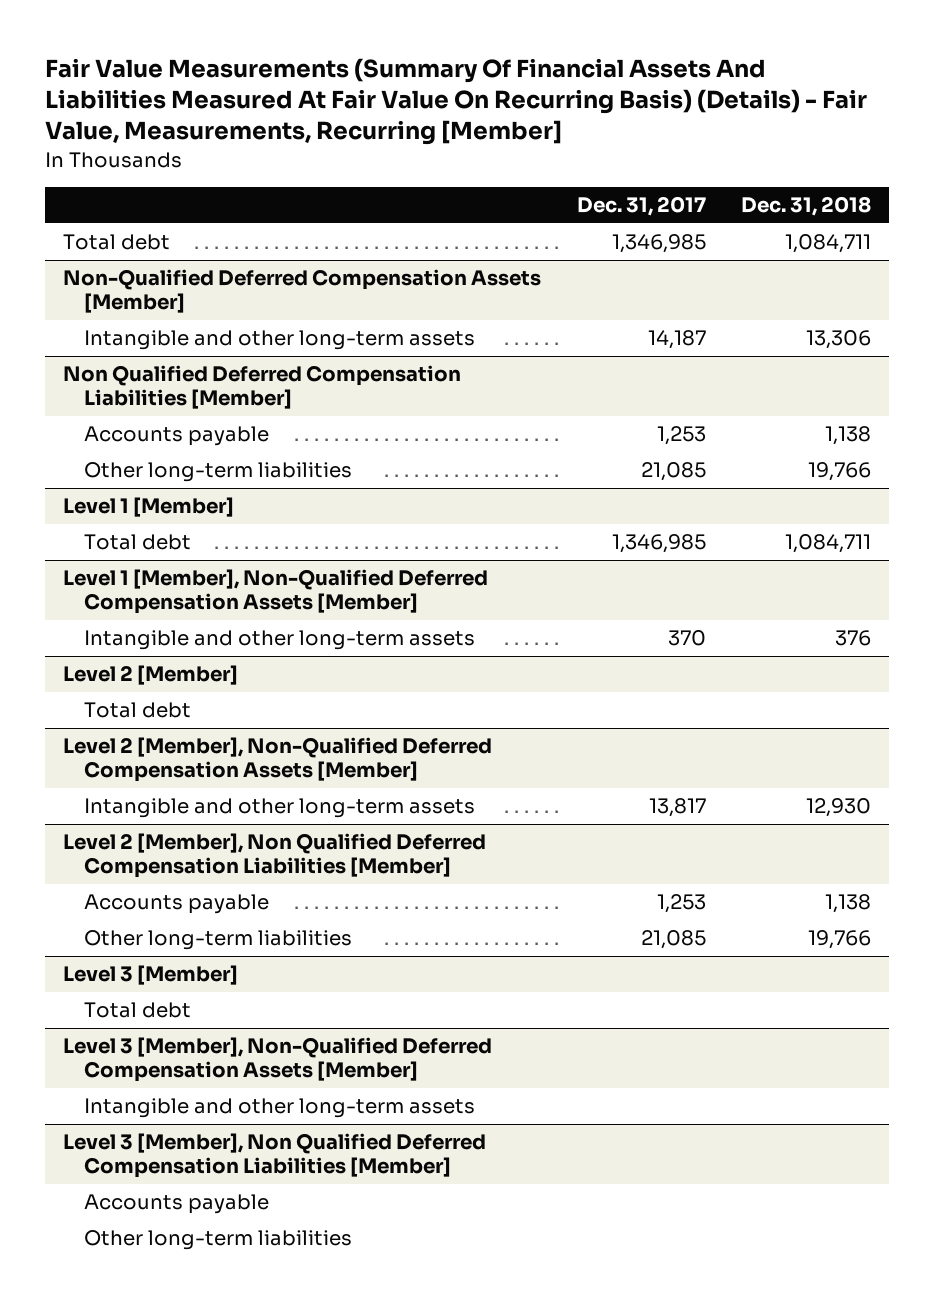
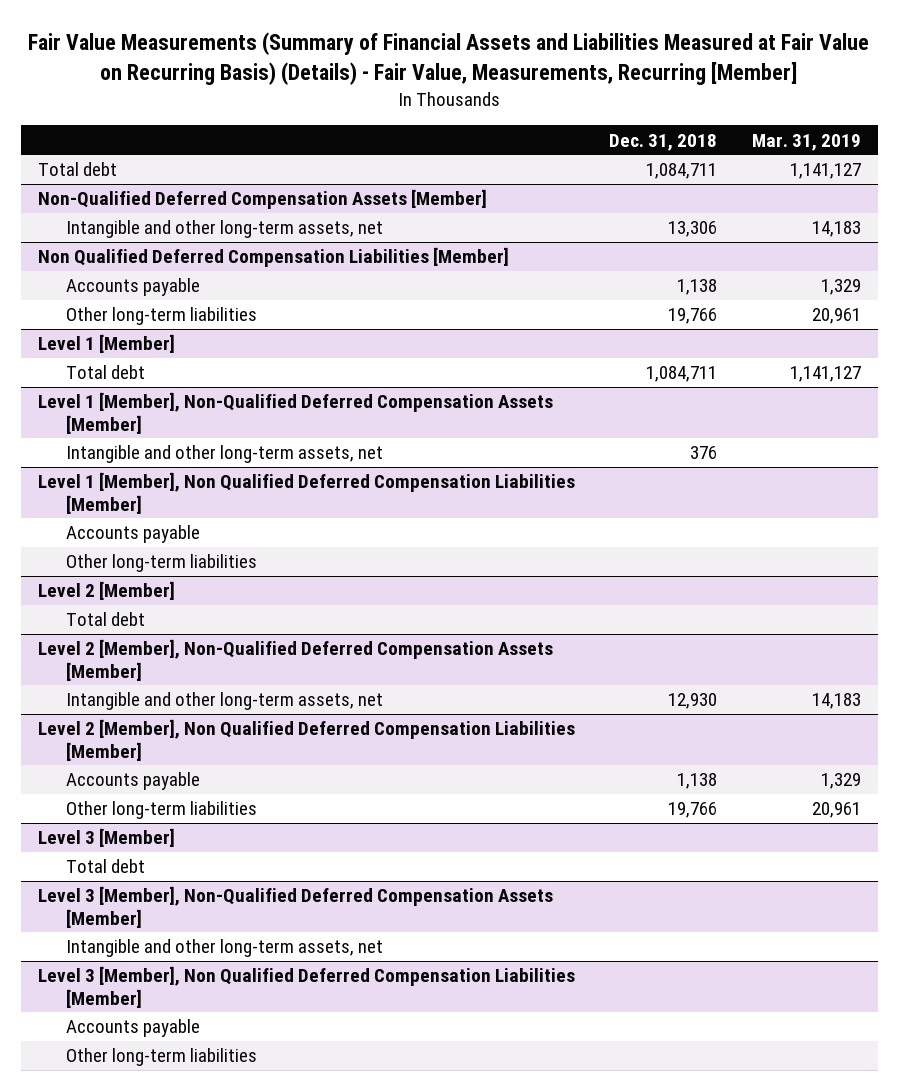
[45,57,868,146] Fair Value Measurements (Summary Of Financial Assets And Liabilities Measured At Fair Value On Recurring Basis) (Details) - Fair Value, Measurements, Recurring [Member] -> [28,32,870,86] Fair Value Measurements (Summary of Financial Assets and Liabilities Measured at Fair Value on Recurring Basis) (Details) - Fair Value, Measurements, Recurring [Member]
[576,196,706,217] Dec. 31, 2017 -> none
none -> [752,133,862,151] Mar. 31, 2019
[83,330,475,351] Intangible and other long-term assets -> [66,220,384,239] Intangible and other long-term assets, net
[83,630,475,651] Intangible and other long-term assets -> [66,445,384,464] Intangible and other long-term assets, net
none -> [37,472,575,514] Level 1 [Member], Non Qualified Deferred Compensation Liabilities [Member]
none -> [66,525,201,544] Accounts payable
none -> [66,554,258,573] Other long-term liabilities
[83,798,475,819] Intangible and other long-term assets -> [66,692,384,711] Intangible and other long-term assets, net
[83,1098,475,1119] Intangible and other long-term assets -> [66,939,384,958] Intangible and other long-term assets, net

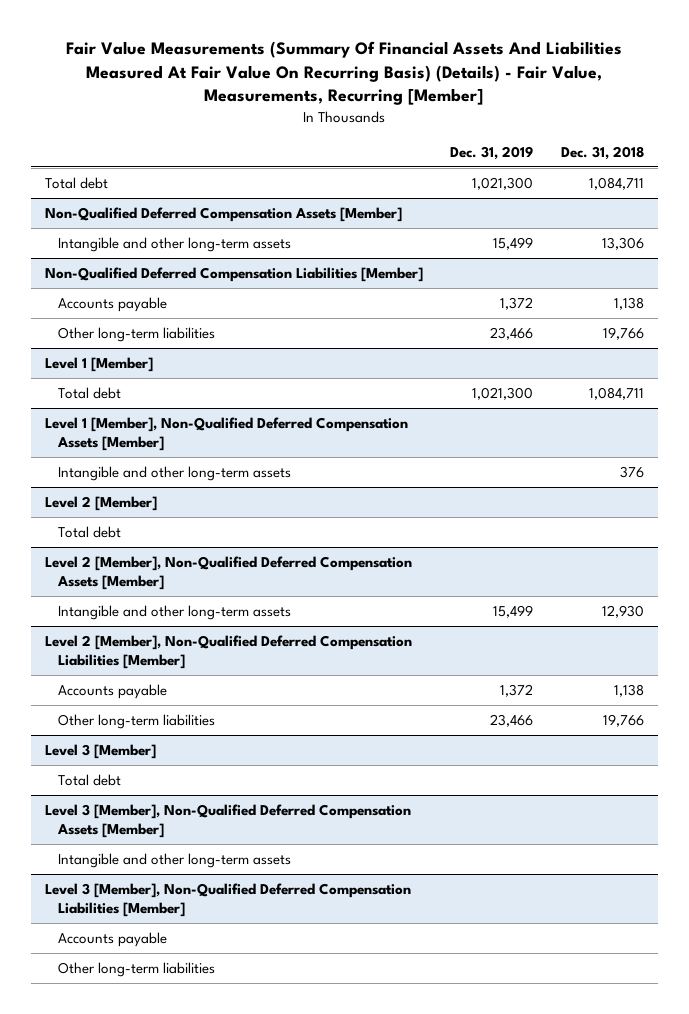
[28,32,870,86] Fair Value Measurements (Summary of Financial Assets and Liabilities Measured at Fair Value on Recurring Basis) (Details) - Fair Value, Measurements, Recurring [Member] -> [66,41,623,106] Fair Value Measurements (Summary Of Financial Assets And Liabilities Measured At Fair Value On Recurring Basis) (Details) - Fair Value, Measurements, Recurring [Member]
[752,133,862,151] Mar. 31, 2019 -> none
none -> [450,145,534,160] Dec. 31, 2019
[66,220,384,239] Intangible and other long-term assets, net -> [58,237,292,253] Intangible and other long-term assets
[37,247,509,268] Non Qualified Deferred Compensation Liabilities [Member] -> [44,267,423,283] Non-Qualified Deferred Compensation Liabilities [Member]
[37,472,575,514] Level 1 [Member], Non Qualified Deferred Compensation Liabilities [Member] -> none
[66,525,201,544] Accounts payable -> none
[66,554,258,573] Other long-term liabilities -> none
[66,445,384,464] Intangible and other long-term assets, net -> [58,466,292,482] Intangible and other long-term assets
[66,692,384,711] Intangible and other long-term assets, net -> [58,605,292,621] Intangible and other long-term assets
[37,719,575,761] Level 2 [Member], Non Qualified Deferred Compensation Liabilities [Member] -> [44,635,412,669] Level 2 [Member], Non-Qualified Deferred Compensation Liabilities [Member]
[66,939,384,958] Intangible and other long-term assets, net -> [58,853,292,869] Intangible and other long-term assets
[37,966,575,1008] Level 3 [Member], Non Qualified Deferred Compensation Liabilities [Member] -> [44,883,411,917] Level 3 [Member], Non-Qualified Deferred Compensation Liabilities [Member]

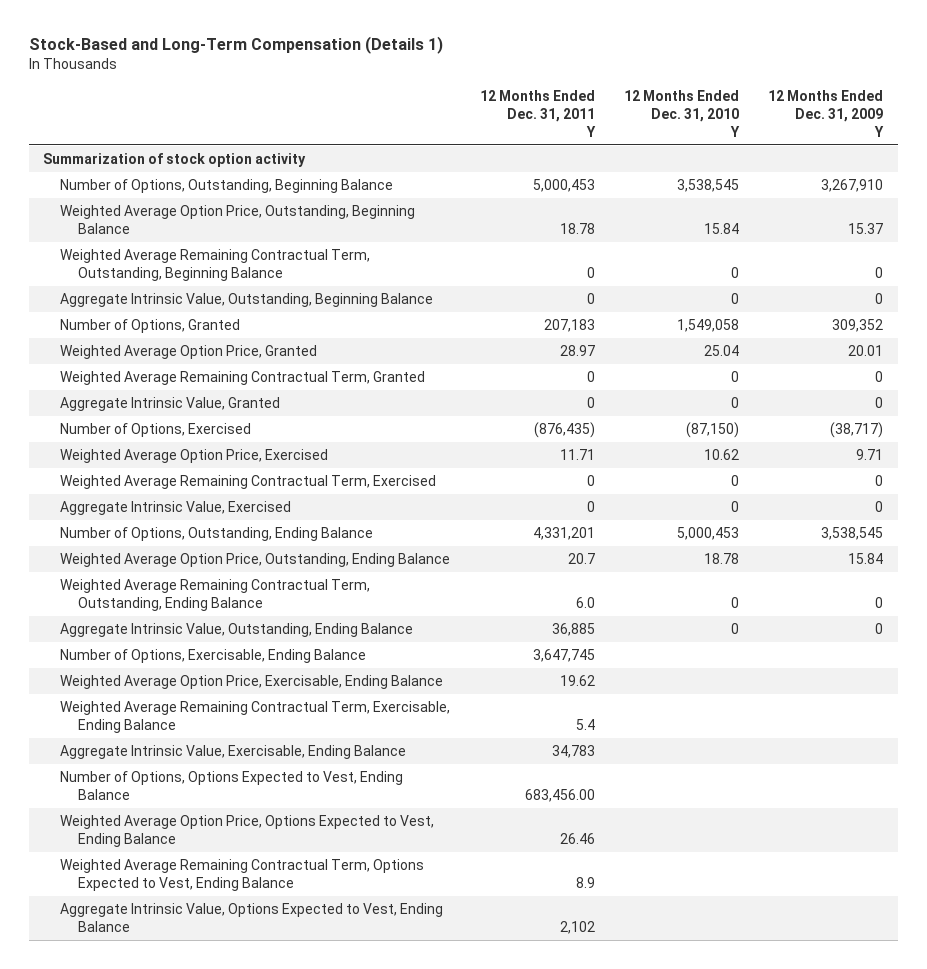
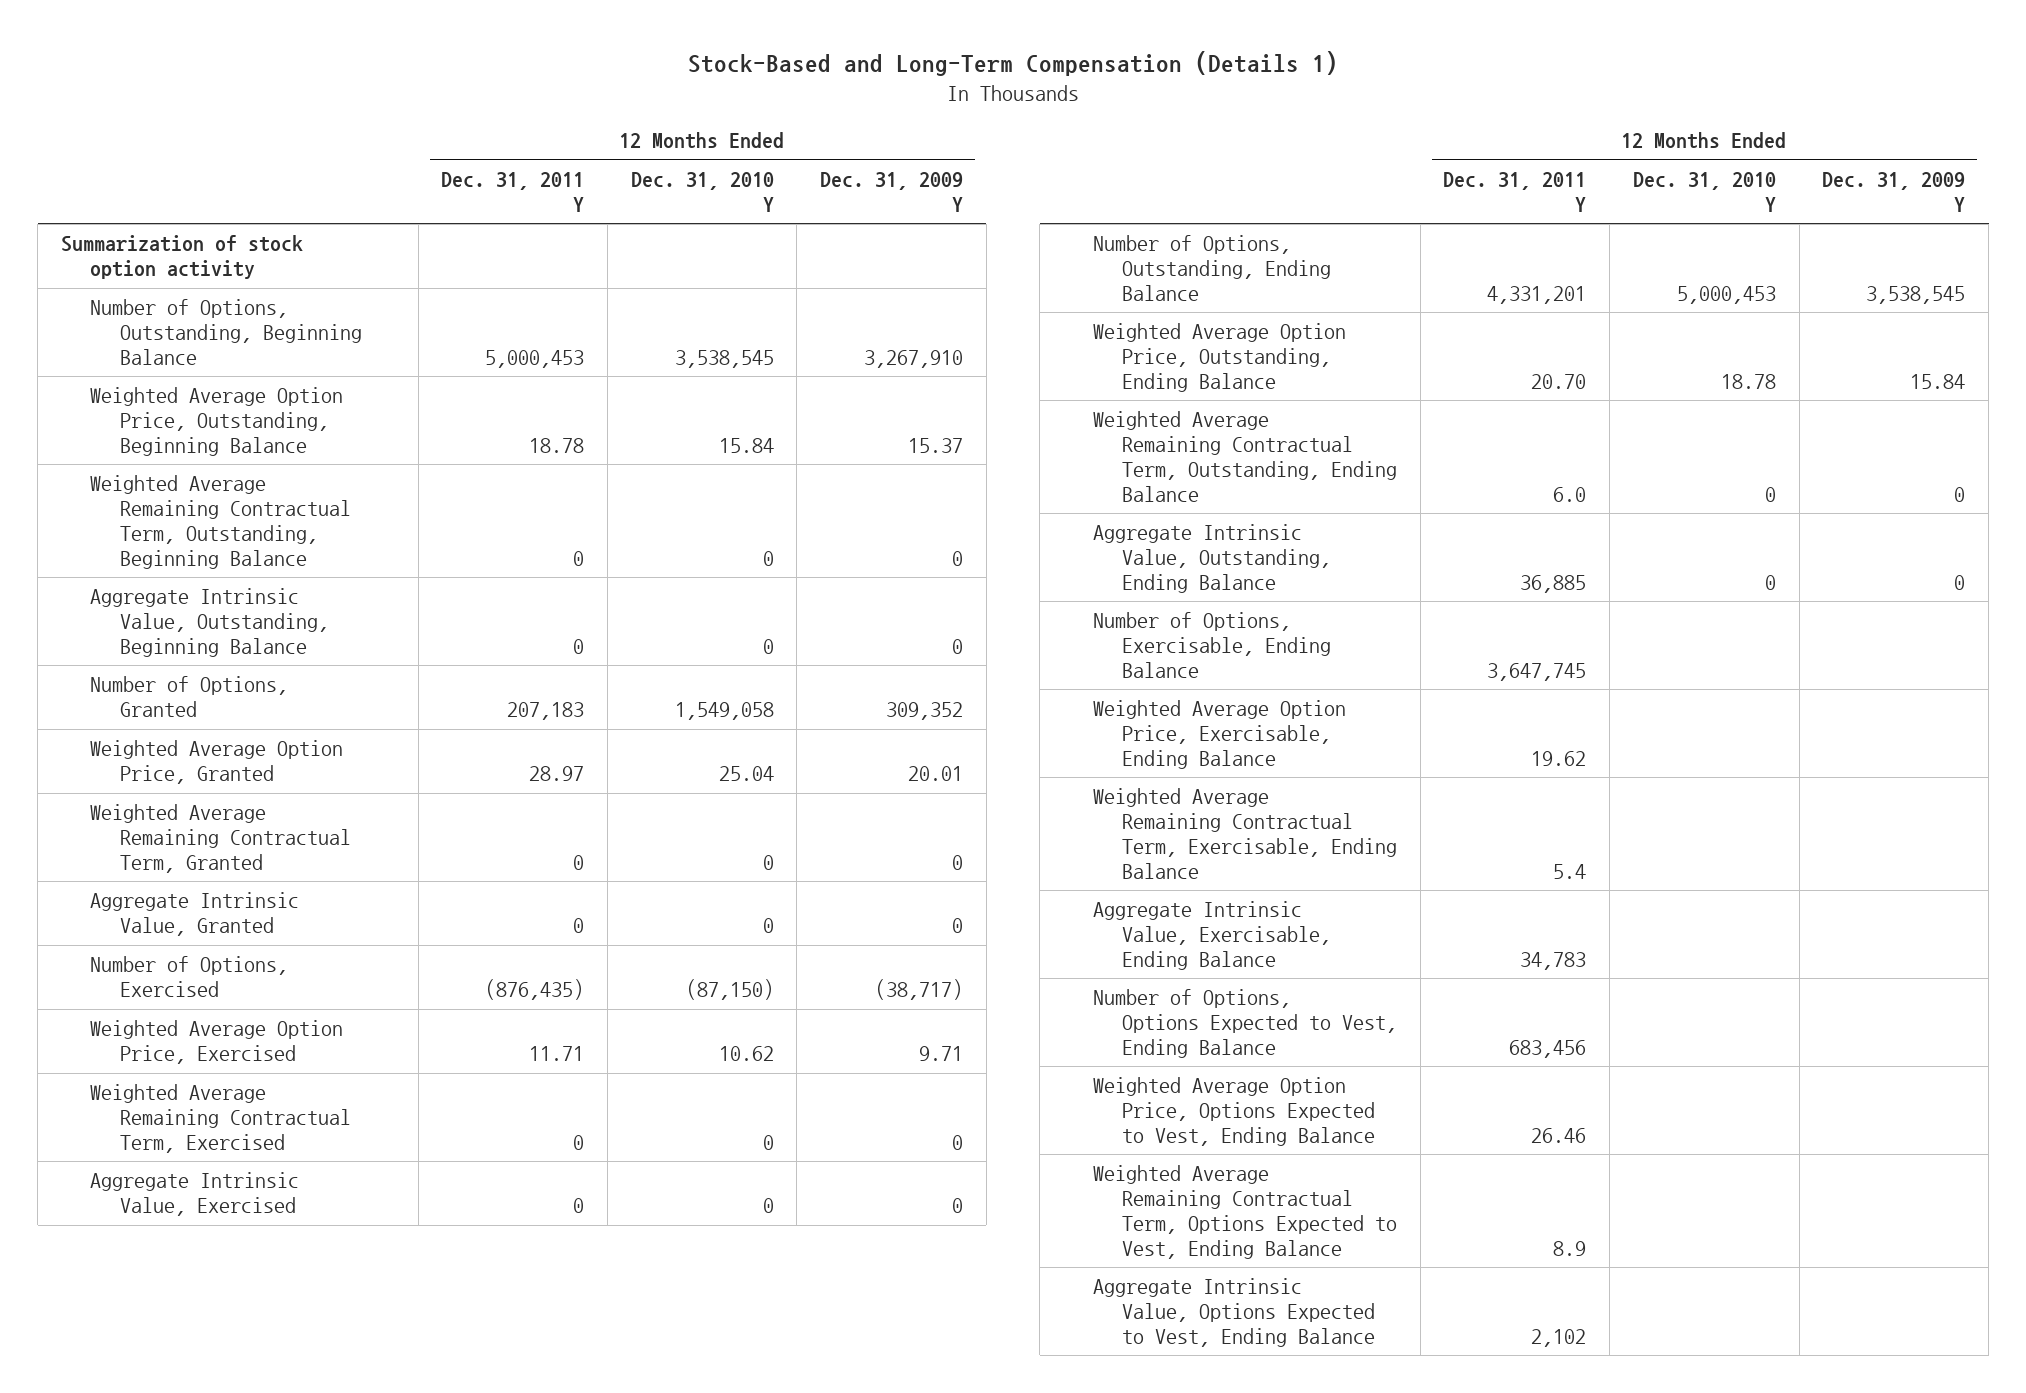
[567,553,595,565] 20.7 -> [1531,373,1587,389] 20.70
[524,788,595,802] 683,456.00 -> [1509,1039,1587,1058] 683,456

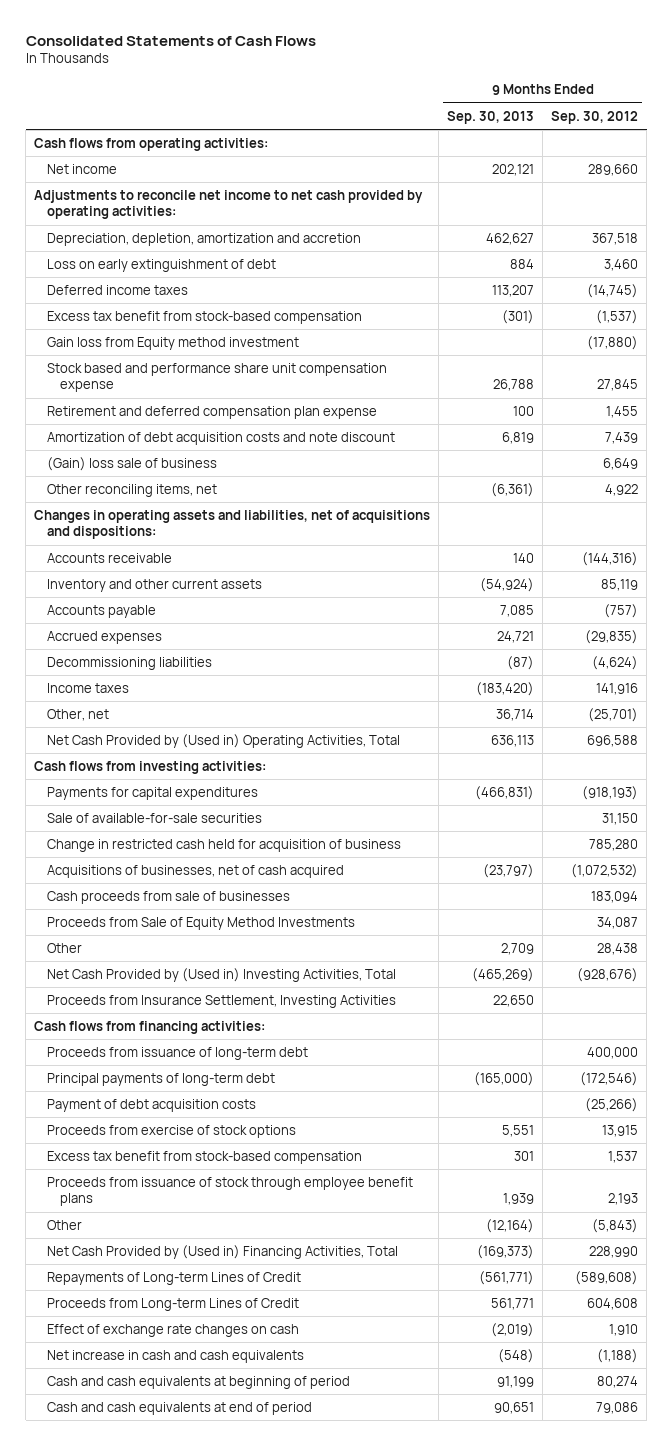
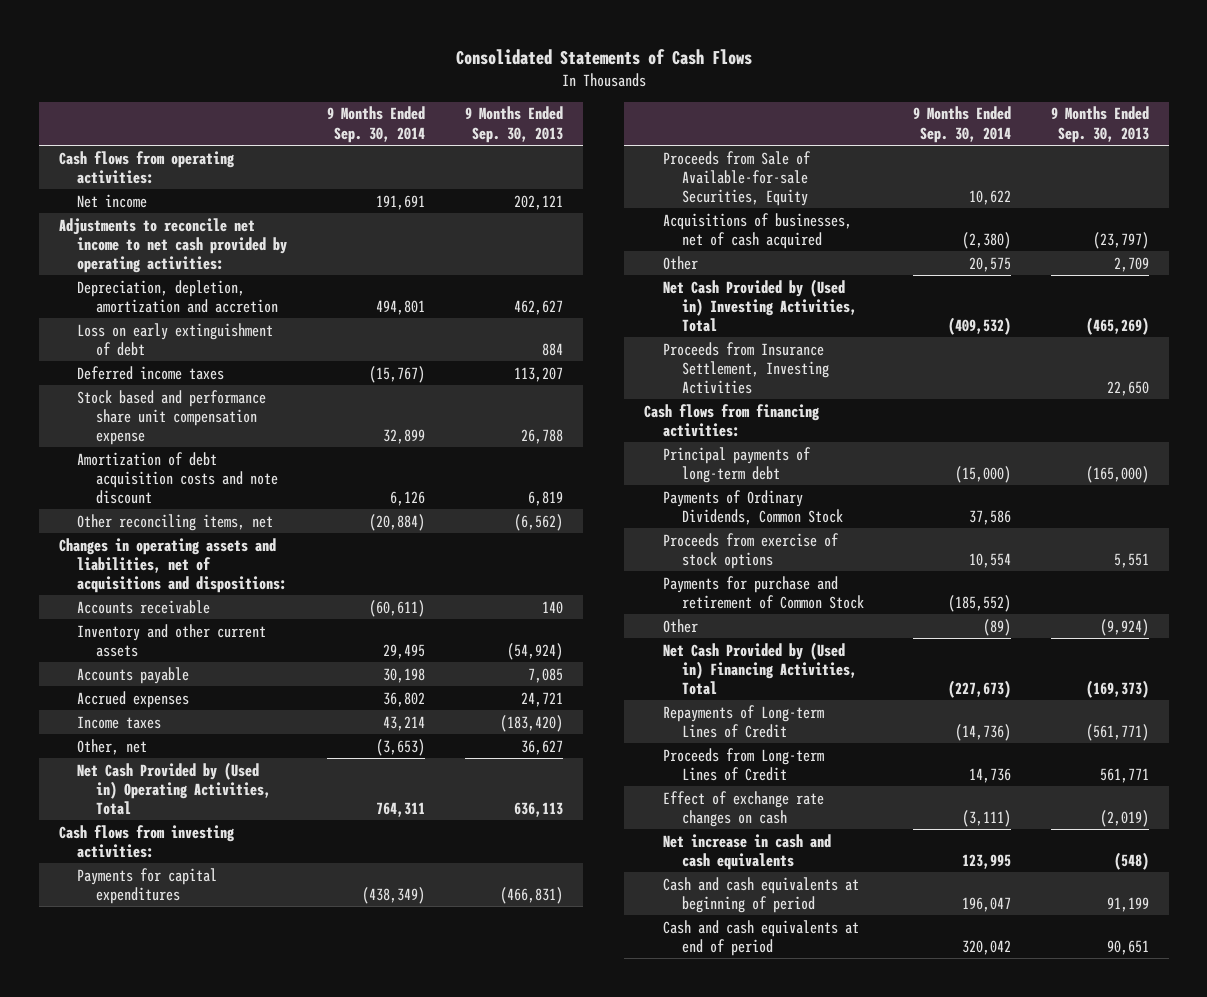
[551,110,639,124] Sep. 30, 2012 -> none
none -> [327,106,426,143] 9 Months Ended Sep. 30, 2014
[46,310,362,324] Excess tax benefit from stock-based compensation -> none
[46,336,299,350] Gain loss from Equity method investment -> none
[46,405,377,419] Retirement and deferred compensation plan expense -> none
[46,456,217,471] (Gain) loss sale of business -> none
[491,482,535,497] (6,361) -> [514,513,564,531] (6,562)
[46,656,212,670] Decommissioning liabilities -> none
[496,708,535,721] 36,714 -> [521,739,564,755] 36,627
[46,838,401,852] Change in restricted cash held for acquisition of business -> none
[46,812,262,823] Sale of available-for-sale securities -> [662,150,811,207] Proceeds from Sale of Available-for-sale Securities, Equity
[46,890,290,904] Cash proceeds from sale of businesses -> none
[46,916,355,930] Proceeds from Sale of Equity Method Investments -> none
[46,1046,308,1060] Proceeds from issuance of long-term debt -> none
[46,1098,256,1112] Payment of debt acquisition costs -> none
none -> [662,489,843,525] Payments of Ordinary Dividends, Common Stock
[46,1150,362,1164] Excess tax benefit from stock-based compensation -> none
[46,1176,413,1207] Proceeds from issuance of stock through employee benefit plans -> none
none -> [662,575,864,609] Payments for purchase and retirement of Common Stock
[486,1218,535,1233] (12,164) -> [1099,618,1149,636] (9,924)

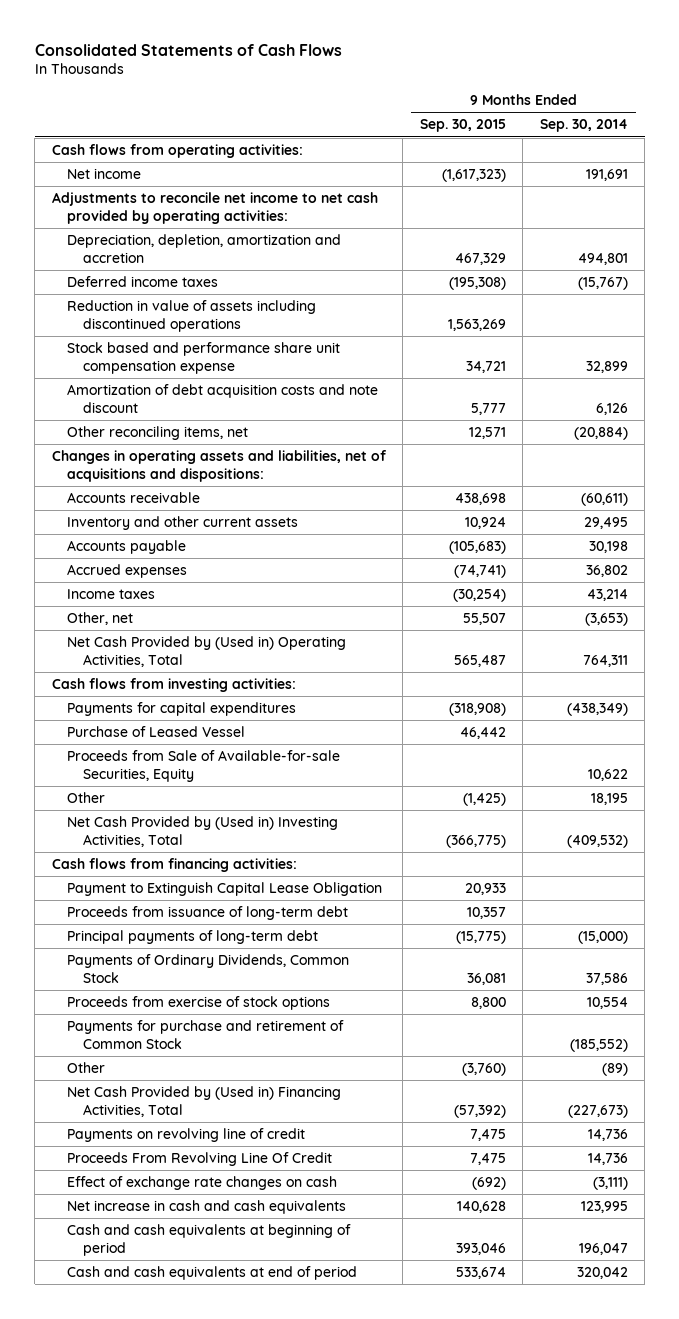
[465,106,564,143] 9 Months Ended Sep. 30, 2013 -> none
none -> [419,119,506,133] Sep. 30, 2015
[77,322,274,356] Loss on early extinguishment of debt -> none
none -> [67,299,317,332] Reduction in value of assets including discontinued operations
none -> [67,725,246,737] Purchase of Leased Vessel
[662,212,852,249] Acquisitions of businesses, net of cash acquired -> none
[968,256,1011,272] 20,575 -> [590,792,628,805] 18,195
[662,341,829,395] Proceeds from Insurance Settlement, Investing Activities -> none
none -> [67,881,383,896] Payment to Extinguish Capital Lease Obligation
none -> [67,905,349,920] Proceeds from issuance of long-term debt
[662,704,824,738] Repayments of Long-term Lines of Credit -> [67,1127,306,1142] Payments on revolving line of credit
[954,723,1011,741] (14,736) -> [587,1128,628,1141] 14,736
[662,747,824,781] Proceeds from Long-term Lines of Credit -> [67,1151,333,1166] Proceeds From Revolving Line Of Credit

